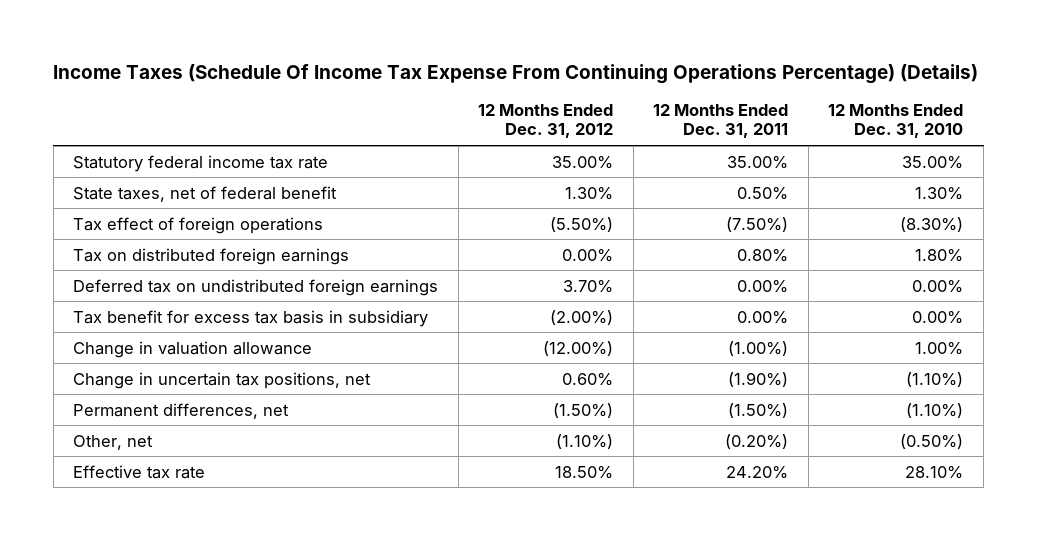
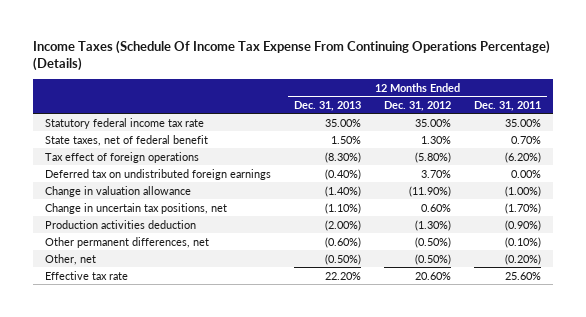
[828,104,964,139] 12 Months Ended Dec. 31, 2010 -> none
none -> [294,100,362,111] Dec. 31, 2013
[73,247,350,265] Tax on distributed foreign earnings -> none
[737,186,789,200] 0.50% -> [511,135,542,144] 0.70%
[550,216,614,232] (5.50%) -> [415,151,452,163] (5.80%)
[726,216,789,232] (7.50%) -> [505,151,542,163] (6.20%)
[73,309,429,327] Tax benefit for excess tax basis in subsidiary -> none
[543,340,614,356] (12.00%) -> [409,185,452,197] (11.90%)
[728,371,789,387] (1.90%) -> [505,202,542,214] (1.70%)
none -> [44,219,196,229] Production activities deduction
[73,402,290,419] Permanent differences, net -> [44,236,209,248] Other permanent differences, net
[553,402,614,418] (1.50%) -> [415,236,452,248] (0.50%)
[728,402,789,418] (1.50%) -> [505,236,542,248] (0.10%)
[556,433,614,449] (1.10%) -> [415,253,452,265] (0.50%)
[555,465,614,479] 18.50% -> [415,271,452,280] 20.60%
[726,465,789,479] 24.20% -> [505,271,542,280] 25.60%

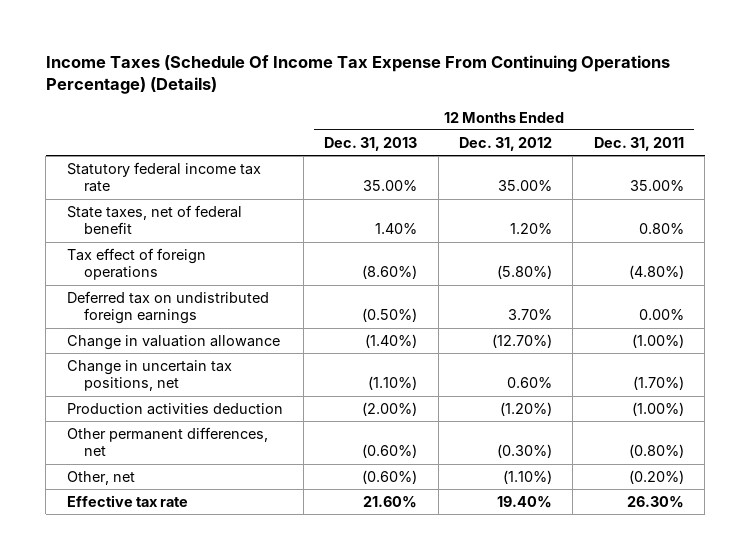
[331,135,362,144] 1.50% -> [375,223,418,235] 1.40%
[421,135,452,144] 1.30% -> [510,223,553,235] 1.20%
[511,135,542,144] 0.70% -> [638,223,684,235] 0.80%
[325,151,362,163] (8.30%) -> [362,265,418,280] (8.60%)
[505,151,542,163] (6.20%) -> [628,265,684,280] (4.80%)
[325,168,362,180] (0.40%) -> [362,308,418,323] (0.50%)
[409,185,452,197] (11.90%) -> [492,333,553,348] (12.70%)
[415,219,452,231] (1.30%) -> [500,401,553,416] (1.20%)
[505,219,542,231] (0.90%) -> [631,401,684,416] (1.00%)
[415,236,452,248] (0.50%) -> [497,444,553,459] (0.30%)
[505,236,542,248] (0.10%) -> [628,444,684,459] (0.80%)
[325,253,362,265] (0.50%) -> [362,469,418,484] (0.60%)
[415,253,452,265] (0.50%) -> [503,469,553,484] (1.10%)
[325,271,362,280] 22.20% -> [363,495,418,508] 21.60%
[415,271,452,280] 20.60% -> [497,495,553,508] 19.40%
[505,271,542,280] 25.60% -> [626,495,684,508] 26.30%

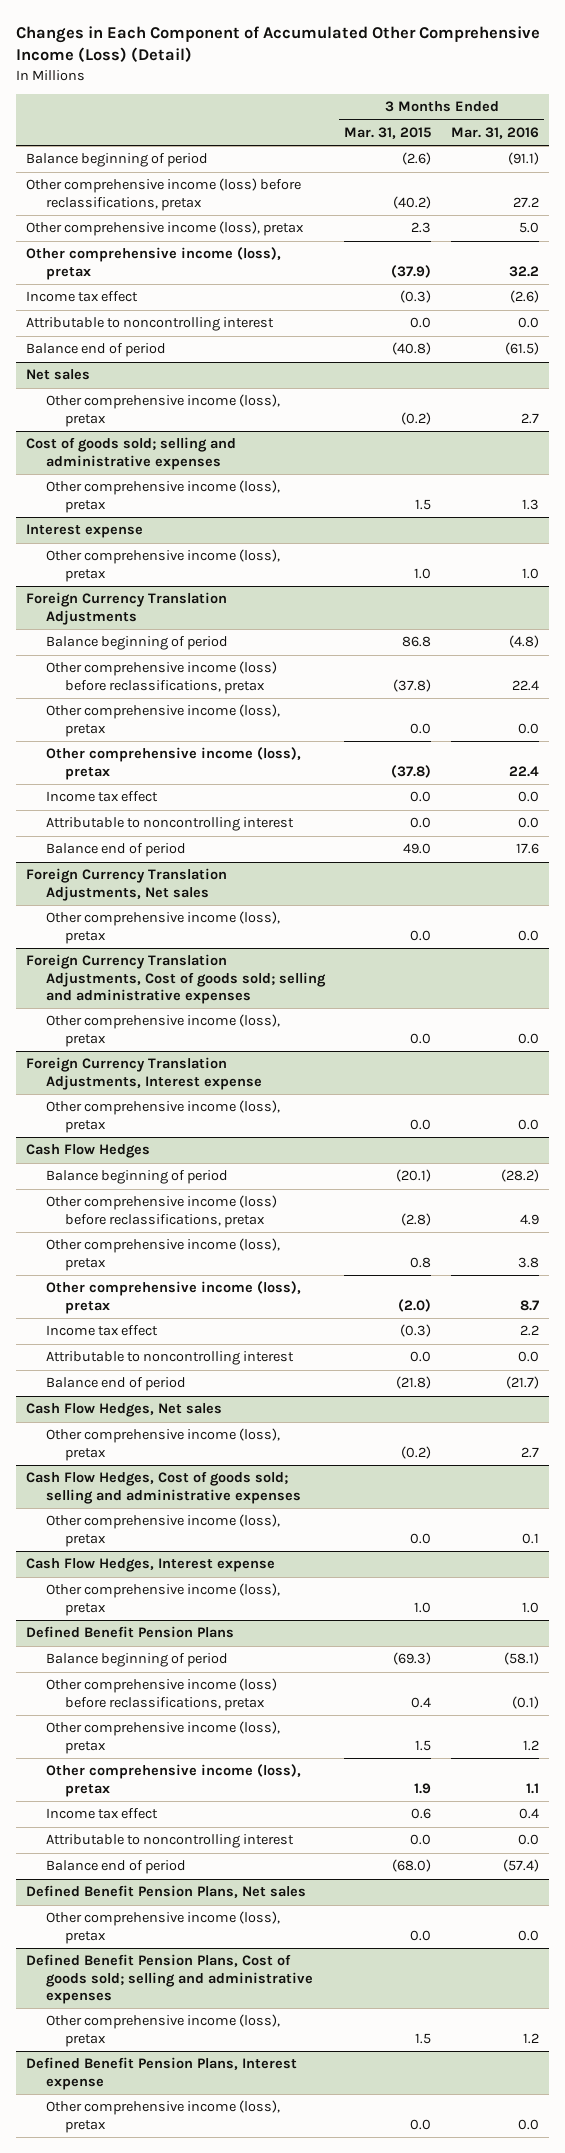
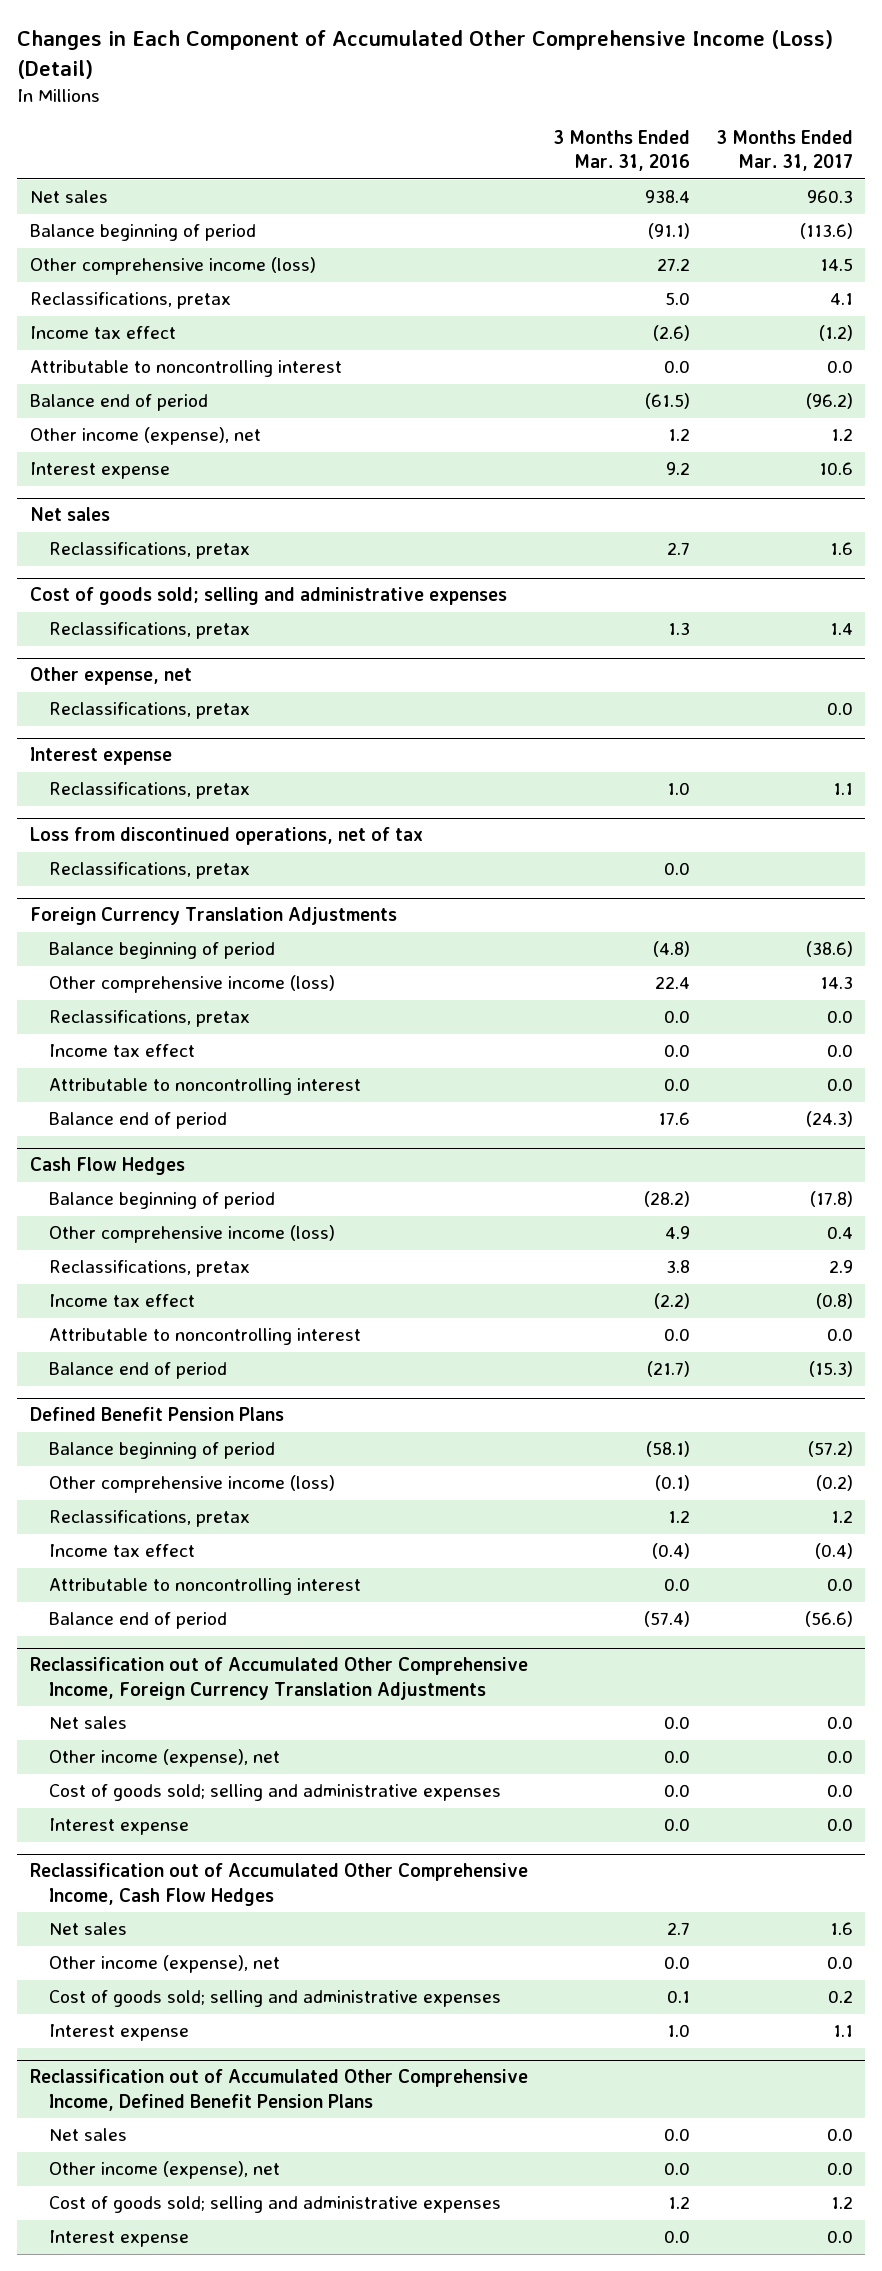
[344,126,432,139] Mar. 31, 2015 -> none
none -> [715,129,853,172] 3 Months Ended Mar. 31, 2017
none -> [29,190,108,204] Net sales
[25,247,281,280] Other comprehensive income (loss), pretax -> none
[25,178,301,211] Other comprehensive income (loss) before reclassifications, pretax -> [29,257,316,276] Other comprehensive income (loss)
[25,221,304,237] Other comprehensive income (loss), pretax -> [29,292,231,310] Reclassifications, pretax
none -> [29,427,261,446] Other income (expense), net
none -> [29,462,170,480] Interest expense
[45,394,280,427] Other comprehensive income (loss), pretax -> [49,542,251,560] Reclassifications, pretax
[45,480,280,513] Other comprehensive income (loss), pretax -> [49,622,251,640] Reclassifications, pretax
none -> [29,667,192,686] Other expense, net
none -> [49,702,251,720] Reclassifications, pretax
[45,549,280,582] Other comprehensive income (loss), pretax -> [49,782,251,800] Reclassifications, pretax
none -> [29,827,423,846] Loss from discontinued operations, net of tax
none -> [49,862,251,880] Reclassifications, pretax
[45,747,301,780] Other comprehensive income (loss), pretax -> none
[45,661,277,694] Other comprehensive income (loss) before reclassifications, pretax -> [49,975,336,994] Other comprehensive income (loss)
[45,704,280,737] Other comprehensive income (loss), pretax -> [49,1010,251,1028] Reclassifications, pretax
[25,868,227,901] Foreign Currency Translation Adjustments, Net sales -> none
[45,911,280,944] Other comprehensive income (loss), pretax -> none
[25,954,326,1004] Foreign Currency Translation Adjustments, Cost of goods sold; selling and administrative expenses -> none
[45,1014,280,1047] Other comprehensive income (loss), pretax -> none
[25,1057,262,1090] Foreign Currency Translation Adjustments, Interest expense -> none
[45,1100,280,1133] Other comprehensive income (loss), pretax -> none
[45,1281,301,1314] Other comprehensive income (loss), pretax -> none
[45,1195,277,1228] Other comprehensive income (loss) before reclassifications, pretax -> [49,1225,336,1244] Other comprehensive income (loss)
[45,1238,280,1271] Other comprehensive income (loss), pretax -> [49,1260,251,1278] Reclassifications, pretax
[520,1325,540,1337] 2.2 -> [654,1293,691,1310] (2.2)
[25,1403,222,1418] Cash Flow Hedges, Net sales -> none
[45,1428,280,1461] Other comprehensive income (loss), pretax -> none
[25,1471,301,1504] Cash Flow Hedges, Cost of goods sold; selling and administrative expenses -> none
[45,1514,280,1547] Other comprehensive income (loss), pretax -> none
[25,1558,275,1573] Cash Flow Hedges, Interest expense -> none
[45,1583,280,1616] Other comprehensive income (loss), pretax -> none
[45,1764,301,1797] Other comprehensive income (loss), pretax -> none
[45,1678,277,1711] Other comprehensive income (loss) before reclassifications, pretax -> [49,1475,336,1494] Other comprehensive income (loss)
[45,1721,280,1754] Other comprehensive income (loss), pretax -> [49,1510,251,1528] Reclassifications, pretax
[519,1808,540,1820] 0.4 -> [652,1543,691,1560] (0.4)
[25,1885,306,1899] Defined Benefit Pension Plans, Net sales -> none
[45,1911,280,1944] Other comprehensive income (loss), pretax -> none
[25,1954,313,2004] Defined Benefit Pension Plans, Cost of goods sold; selling and administrative expenses -> none
[45,2014,280,2047] Other comprehensive income (loss), pretax -> none
[25,2057,297,2090] Defined Benefit Pension Plans, Interest expense -> none
[45,2100,280,2133] Other comprehensive income (loss), pretax -> none
none -> [29,1657,528,1700] Reclassification out of Accumulated Other Comprehensive Income, Foreign Currency Translation Adjustments
none -> [49,1716,128,1730] Net sales
none -> [49,1749,281,1768] Other income (expense), net
none -> [49,1784,502,1802] Cost of goods sold; selling and administrative expenses
none -> [49,1818,190,1836] Interest expense
none -> [29,1863,528,1906] Reclassification out of Accumulated Other Comprehensive Income, Cash Flow Hedges
none -> [49,1922,128,1936] Net sales
none -> [49,1955,281,1974] Other income (expense), net
none -> [49,1990,502,2008] Cost of goods sold; selling and administrative expenses
none -> [49,2024,190,2042] Interest expense
none -> [29,2069,528,2111] Reclassification out of Accumulated Other Comprehensive Income, Defined Benefit Pension Plans
none -> [49,2128,128,2142] Net sales
none -> [49,2161,281,2180] Other income (expense), net
none -> [49,2196,502,2214] Cost of goods sold; selling and administrative expenses
none -> [49,2230,190,2248] Interest expense

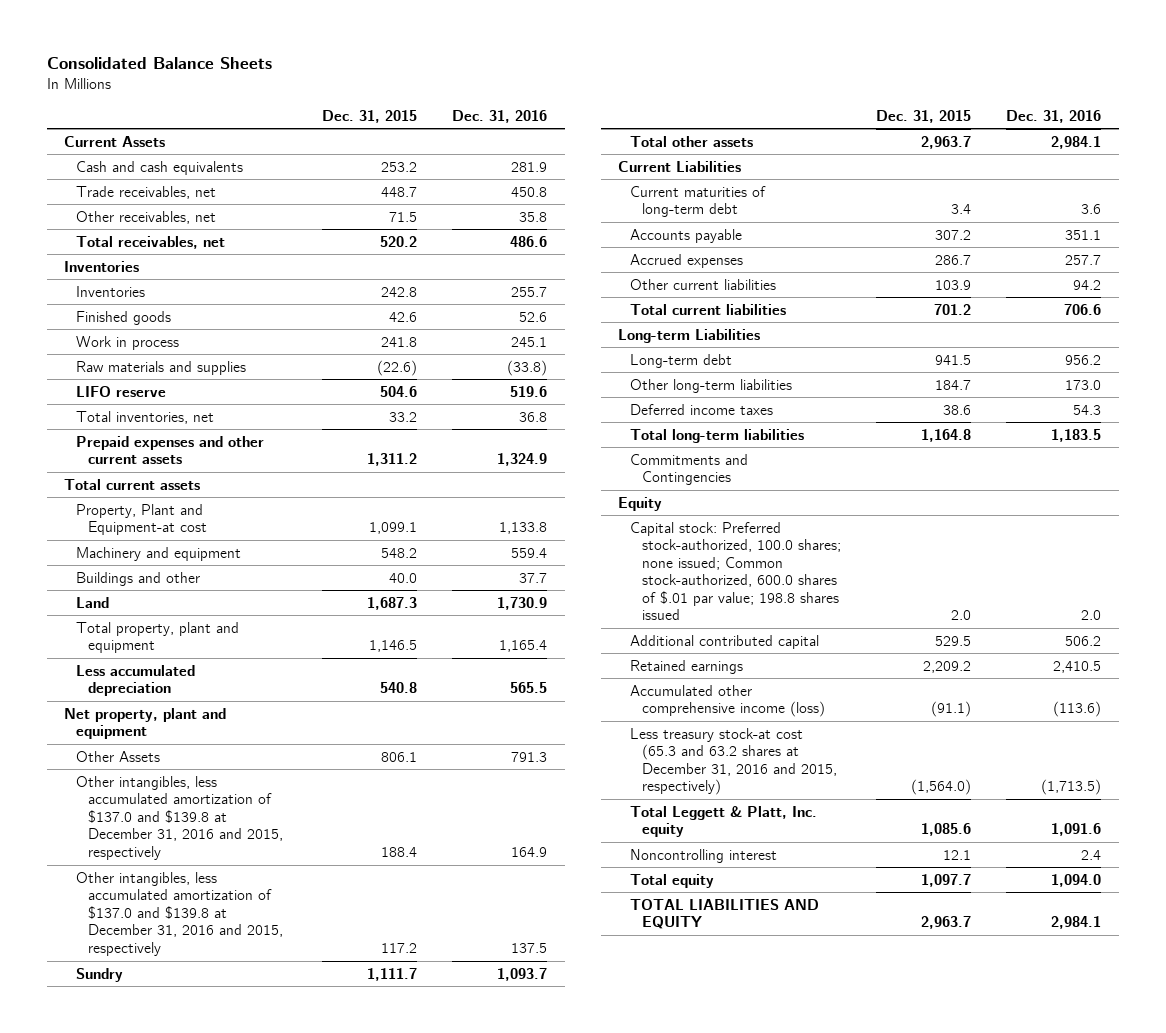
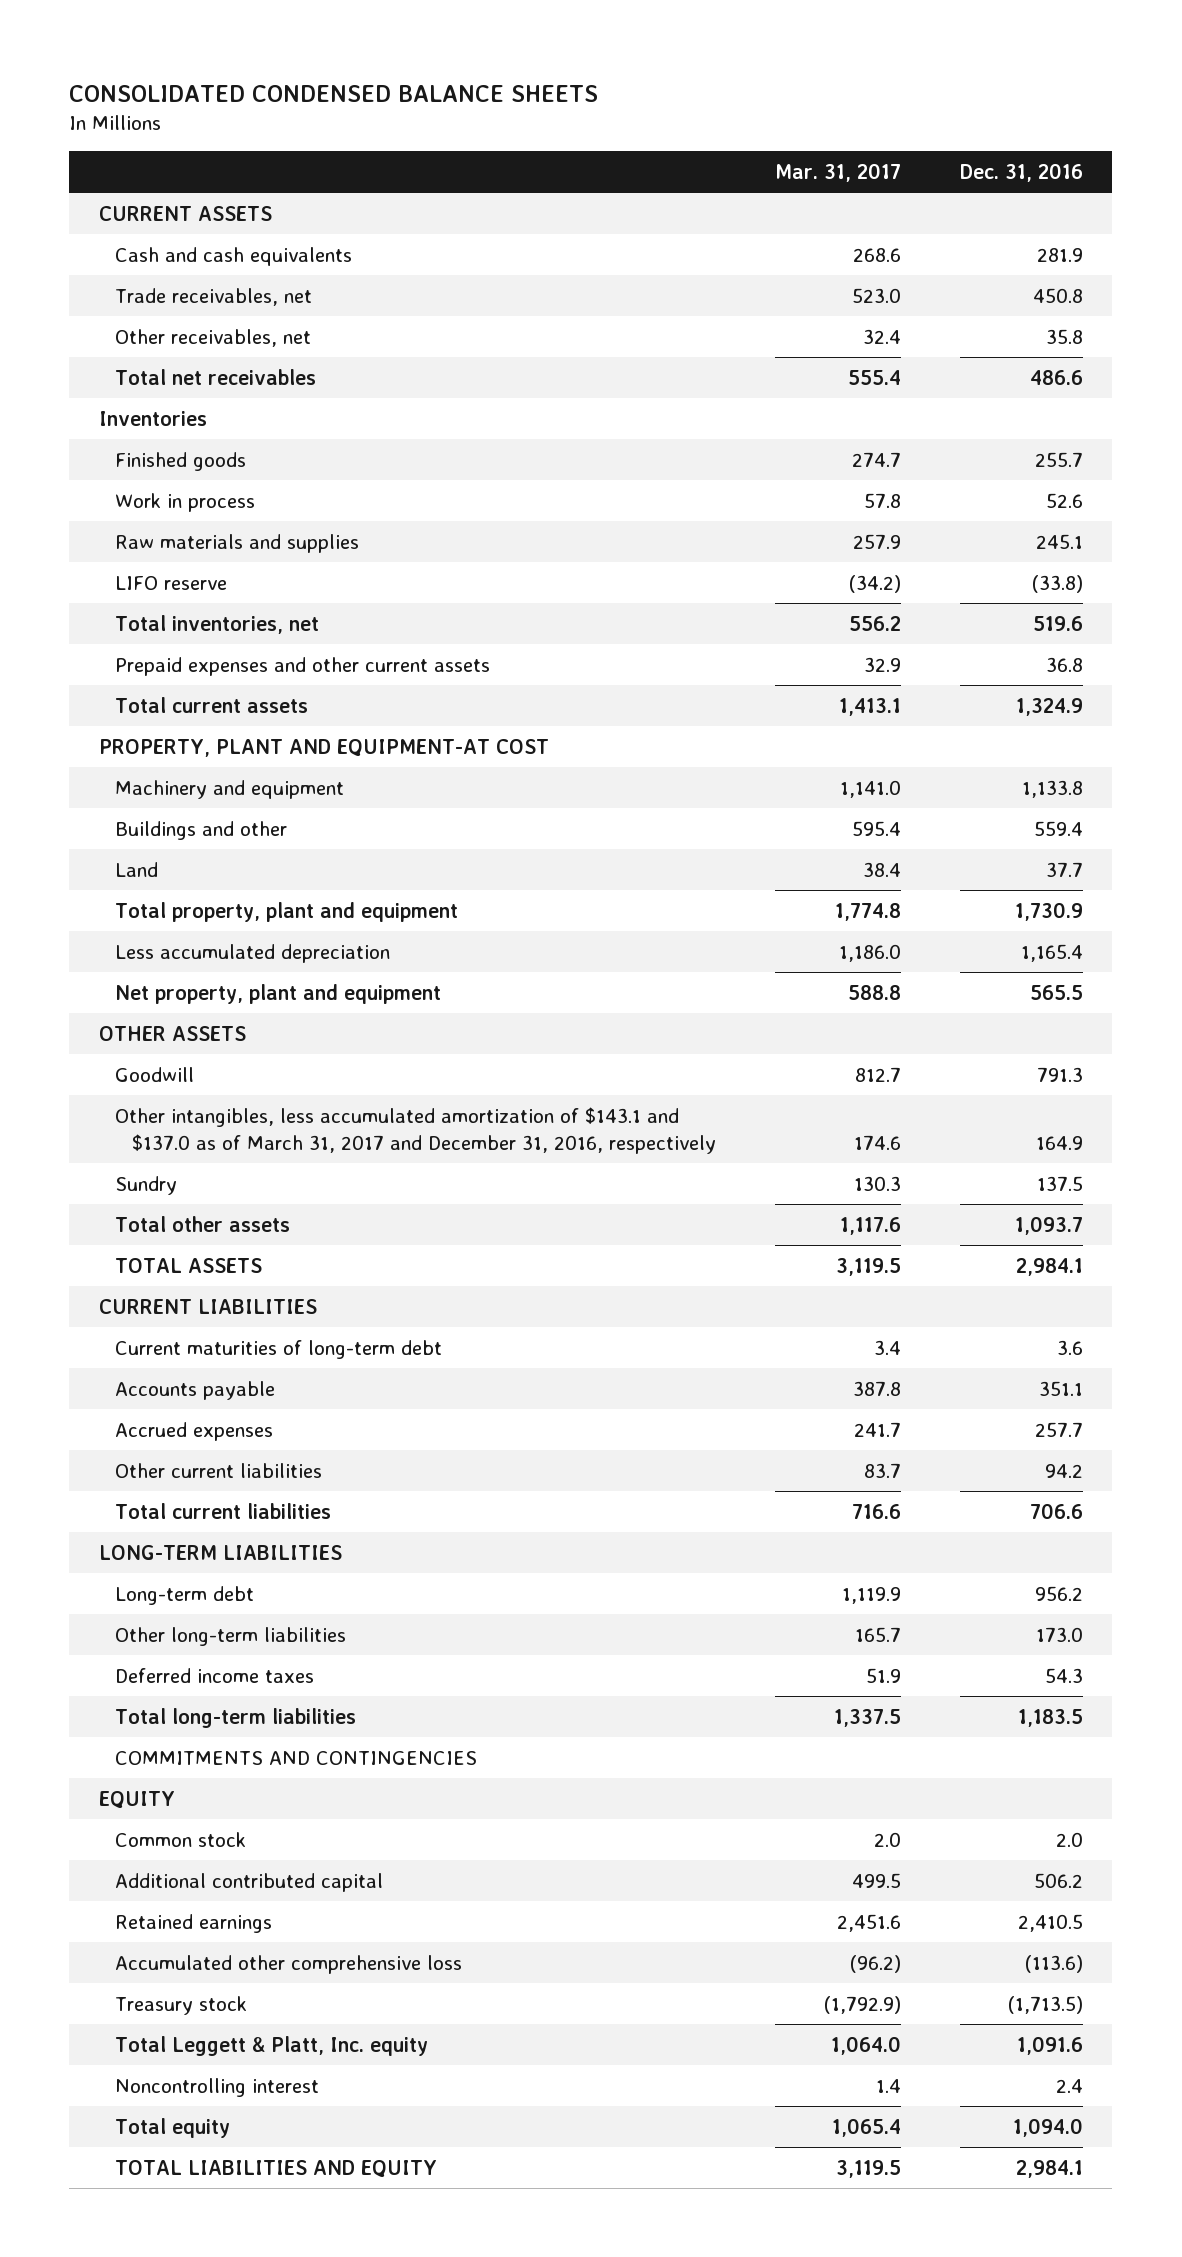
[46,57,272,70] Consolidated Balance Sheets -> [69,84,599,102] CONSOLIDATED CONDENSED BALANCE SHEETS
[322,109,418,123] Dec. 31, 2015 -> none
none -> [774,162,901,182] Mar. 31, 2017
[64,135,166,147] Current Assets -> [98,205,272,221] CURRENT ASSETS
[76,235,226,249] Total receivables, net -> [115,368,317,385] Total net receivables
[76,285,146,297] Inventories -> [115,451,247,471] Finished goods
[76,310,172,325] Finished goods -> [115,492,256,512] Work in process
[76,335,180,350] Work in process -> [115,533,360,553] Raw materials and supplies
[76,360,247,375] Raw materials and supplies -> [115,575,228,590] LIFO reserve
[76,385,167,397] LIFO reserve -> [115,614,320,634] Total inventories, net
[76,410,215,424] Total inventories, net -> [115,656,491,676] Prepaid expenses and other current assets
[76,435,265,465] Prepaid expenses and other current assets -> [115,696,309,713] Total current assets
[64,478,201,490] Total current assets -> [98,738,549,757] PROPERTY, PLANT AND EQUIPMENT-AT COST
[76,503,208,536] Property, Plant and Equipment-at cost -> [115,779,345,799] Machinery and equipment
[76,546,242,561] Machinery and equipment -> [115,820,288,840] Buildings and other
[76,571,201,586] Buildings and other -> [115,861,159,877] Land
[76,596,110,608] Land -> [115,901,459,922] Total property, plant and equipment
[76,621,240,654] Total property, plant and equipment -> [115,943,391,963] Less accumulated depreciation
[76,664,196,697] Less accumulated depreciation -> [115,983,442,1004] Net property, plant and equipment
[64,707,227,740] Net property, plant and equipment -> [98,1025,246,1041] OTHER ASSETS
[76,750,161,762] Other Assets -> [115,1066,195,1082] Goodwill
[76,775,284,860] Other intangibles, less accumulated amortization of $137.0 and $139.8 at December 31, 2016 and 2015, respectively -> [115,1106,717,1154] Other intangibles, less accumulated amortization of $143.1 and $137.0 as of March 31, 2017 and December 31, 2016, respectively
[76,871,284,956] Other intangibles, less accumulated amortization of $137.0 and $139.8 at December 31, 2016 and 2015, respectively -> [115,1175,178,1195] Sundry
[76,967,124,982] Sundry -> [115,1215,291,1232] Total other assets
[630,135,754,147] Total other assets -> [115,1257,263,1273] TOTAL ASSETS
[618,160,742,172] Current Liabilities -> [98,1298,317,1314] CURRENT LIABILITIES
[618,328,761,343] Long-term Liabilities -> [98,1544,342,1560] LONG-TERM LIABILITIES
[630,453,749,486] Commitments and Contingencies -> [115,1750,478,1765] COMMITMENTS AND CONTINGENCIES
[618,496,663,511] Equity -> [98,1790,175,1809] EQUITY
[630,521,842,621] Capital stock: Preferred stock-authorized, 100.0 shares; none issued; Common stock-authorized, 600.0 shares of $.01 par value; 198.8 shares issued -> [115,1831,247,1847] Common stock
[630,684,826,718] Accumulated other comprehensive income (loss) -> [115,1954,463,1974] Accumulated other comprehensive loss
[630,727,838,796] Less treasury stock-at cost (65.3 and 63.2 shares at December 31, 2016 and 2015, respectively) -> [115,1995,248,2015] Treasury stock

